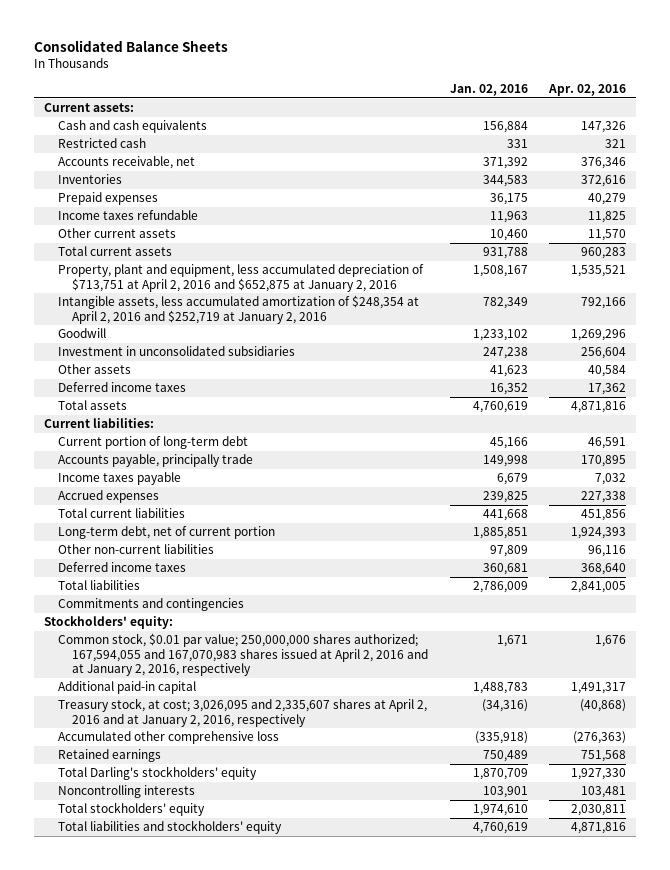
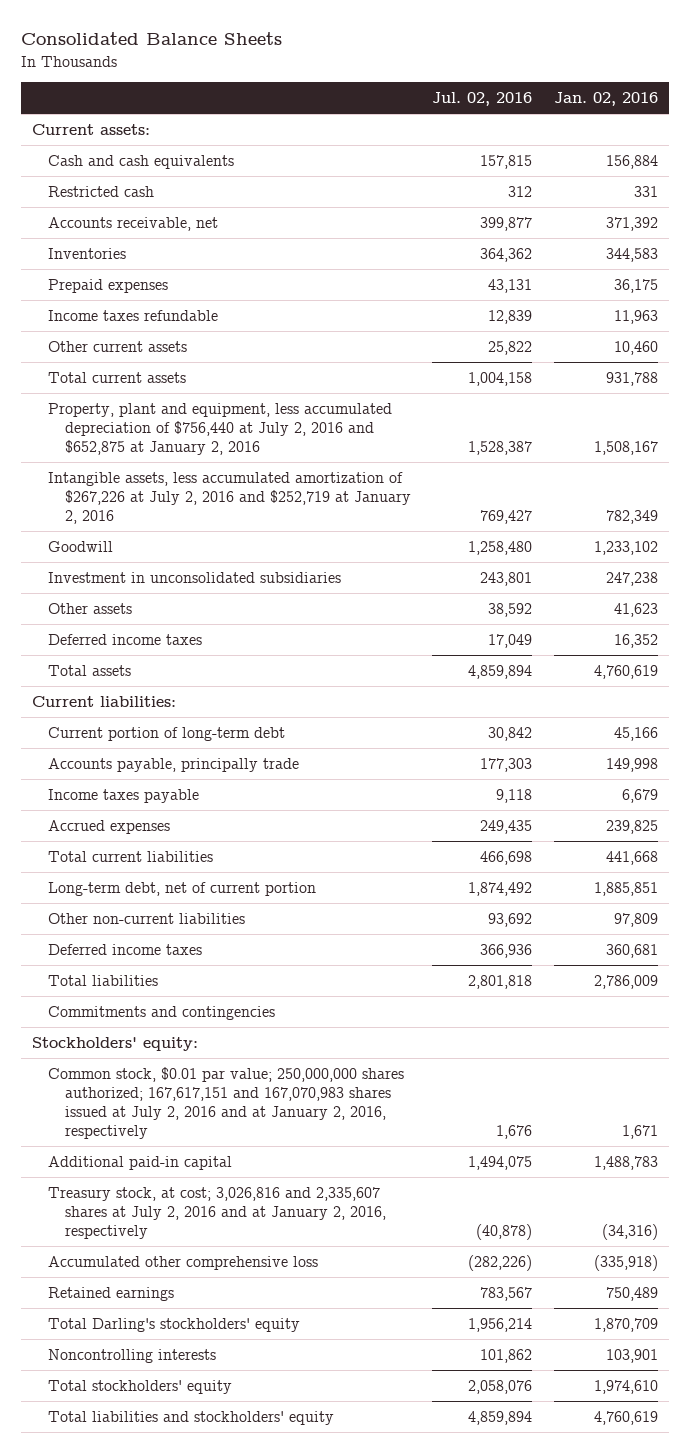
[547,84,626,97] Apr. 02, 2016 -> none
none -> [432,92,533,107] Jul. 02, 2016
[58,264,425,292] Property, plant and equipment, less accumulated depreciation of $713,751 at April 2, 2016 and $652,875 at January 2, 2016 -> [48,402,393,456] Property, plant and equipment, less accumulated depreciation of $756,440 at July 2, 2016 and $652,875 at January 2, 2016
[58,295,420,324] Intangible assets, less accumulated amortization of $248,354 at April 2, 2016 and $252,719 at January 2, 2016 -> [48,471,411,525] Intangible assets, less accumulated amortization of $267,226 at July 2, 2016 and $252,719 at January 2, 2016
[58,633,429,677] Common stock, $0.01 par value; 250,000,000 shares authorized; 167,594,055 and 167,070,983 shares issued at April 2, 2016 and at January 2, 2016, respectively -> [48,1066,405,1140] Common stock, $0.01 par value; 250,000,000 shares authorized; 167,617,151 and 167,070,983 shares issued at July 2, 2016 and at January 2, 2016, respectively
[58,698,428,727] Treasury stock, at cost; 3,026,095 and 2,335,607 shares at April 2, 2016 and at January 2, 2016, respectively -> [48,1186,386,1240] Treasury stock, at cost; 3,026,816 and 2,335,607 shares at July 2, 2016 and at January 2, 2016, respectively

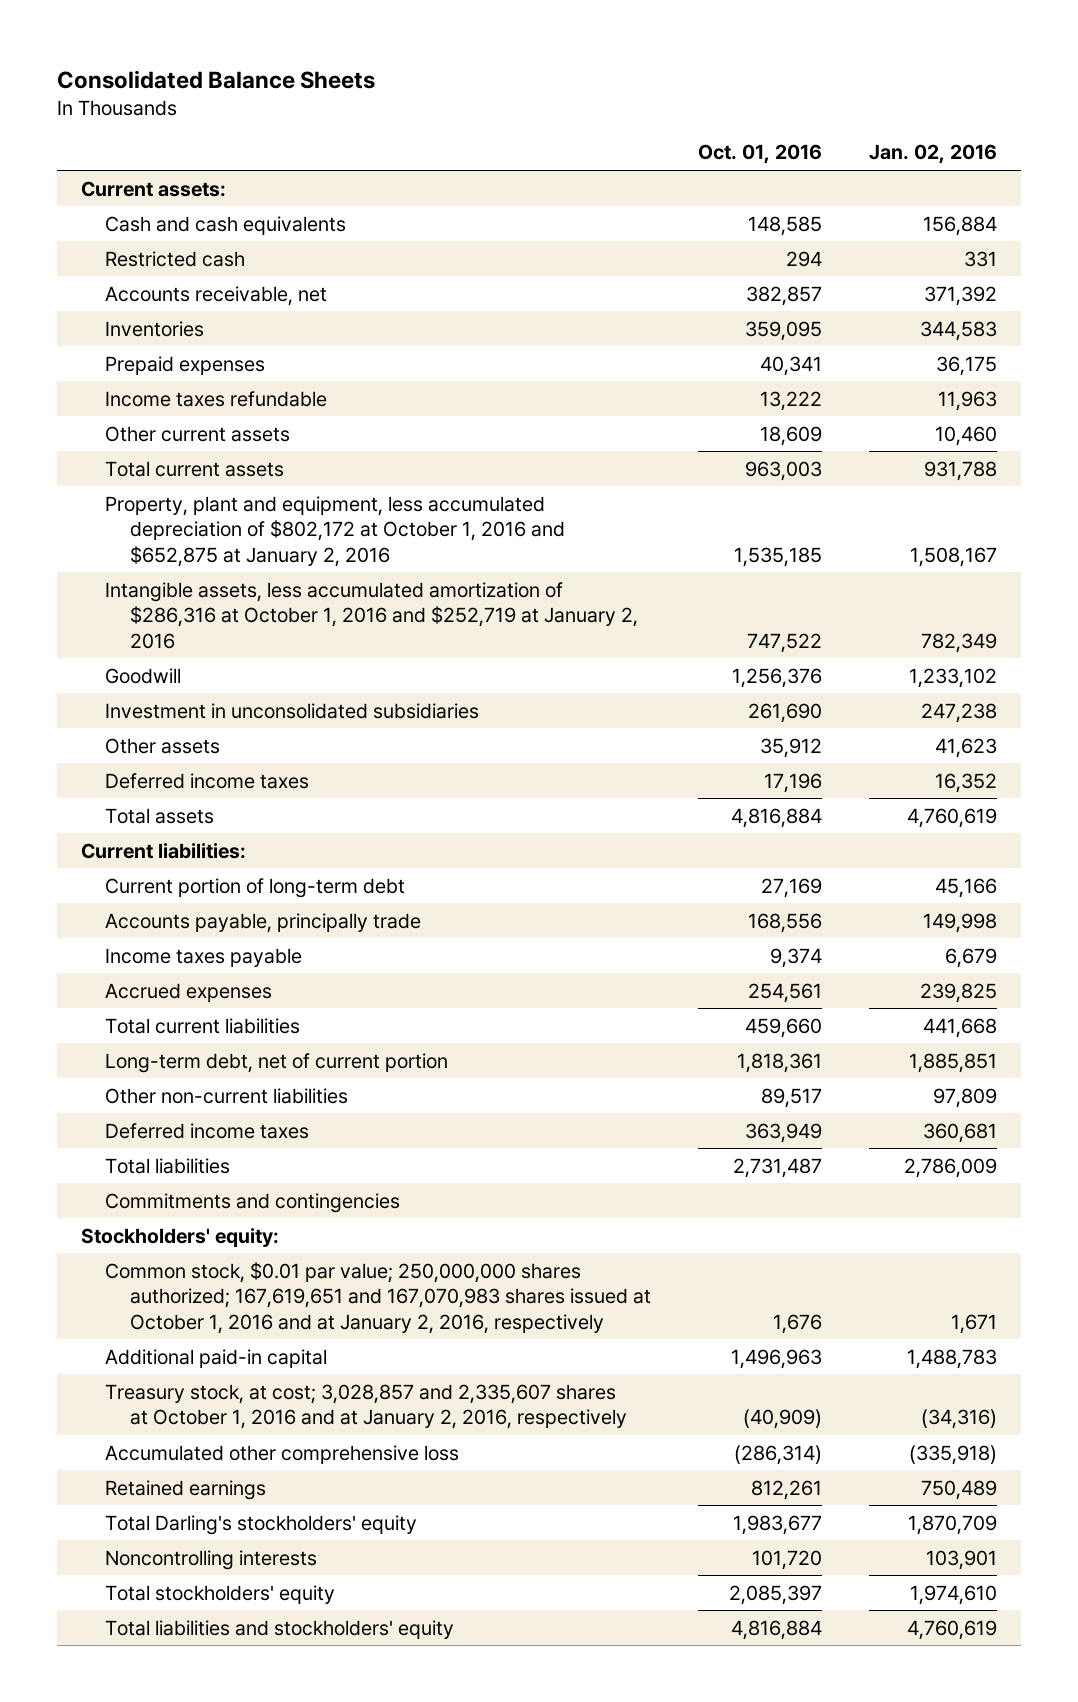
[432,92,533,107] Jul. 02, 2016 -> none
none -> [698,144,823,165] Oct. 01, 2016
[48,402,393,456] Property, plant and equipment, less accumulated depreciation of $756,440 at July 2, 2016 and $652,875 at January 2, 2016 -> [105,495,565,567] Property, plant and equipment, less accumulated depreciation of $802,172 at October 1, 2016 and $652,875 at January 2, 2016
[48,471,411,525] Intangible assets, less accumulated amortization of $267,226 at July 2, 2016 and $252,719 at January 2, 2016 -> [105,581,638,649] Intangible assets, less accumulated amortization of $286,316 at October 1, 2016 and $252,719 at January 2, 2016
[48,1066,405,1140] Common stock, $0.01 par value; 250,000,000 shares authorized; 167,617,151 and 167,070,983 shares issued at July 2, 2016 and at January 2, 2016, respectively -> [105,1261,651,1334] Common stock, $0.01 par value; 250,000,000 shares authorized; 167,619,651 and 167,070,983 shares issued at October 1, 2016 and at January 2, 2016, respectively
[48,1186,386,1240] Treasury stock, at cost; 3,026,816 and 2,335,607 shares at July 2, 2016 and at January 2, 2016, respectively -> [105,1383,627,1430] Treasury stock, at cost; 3,028,857 and 2,335,607 shares at October 1, 2016 and at January 2, 2016, respectively

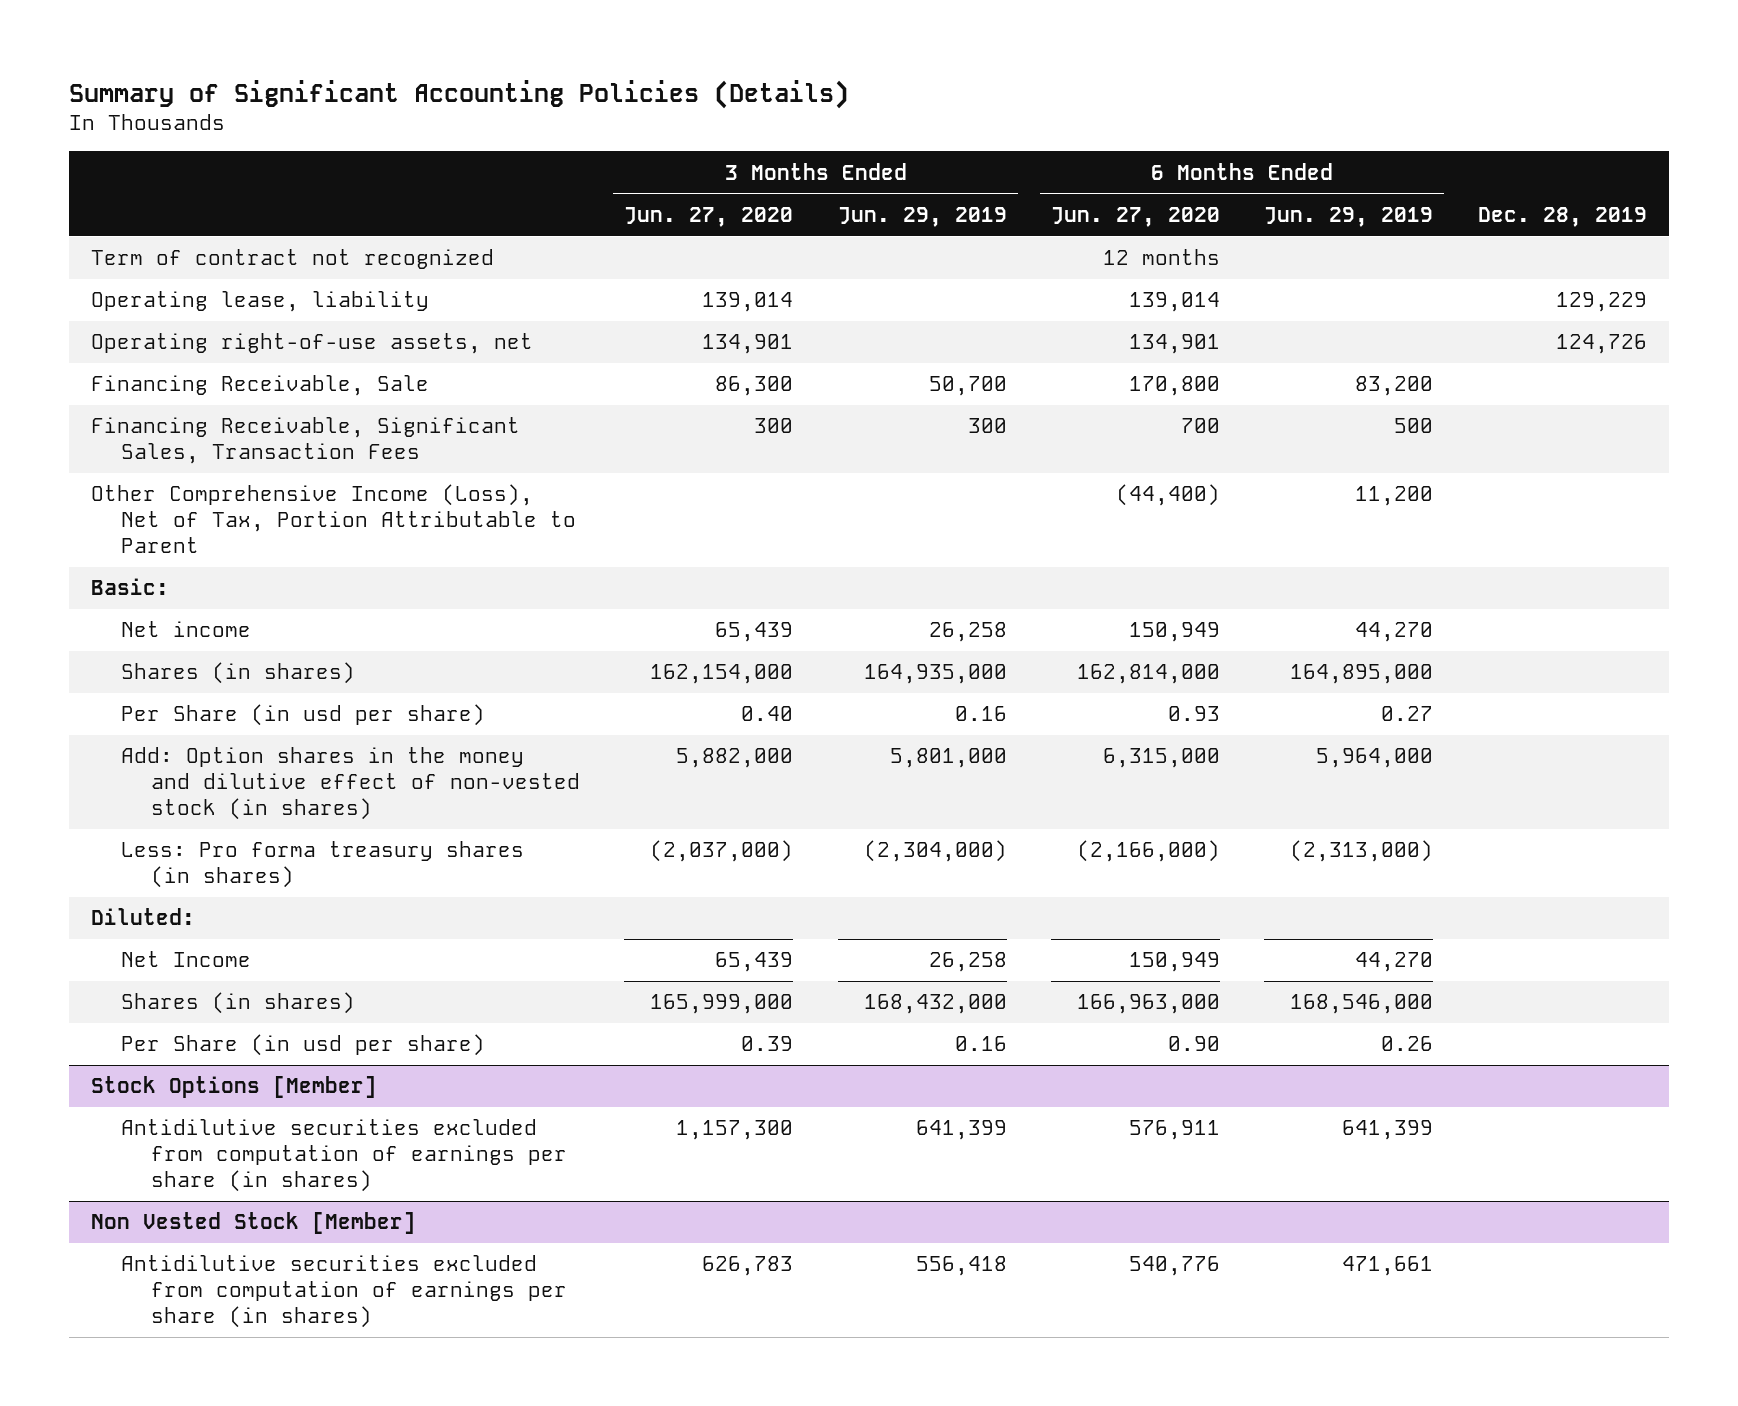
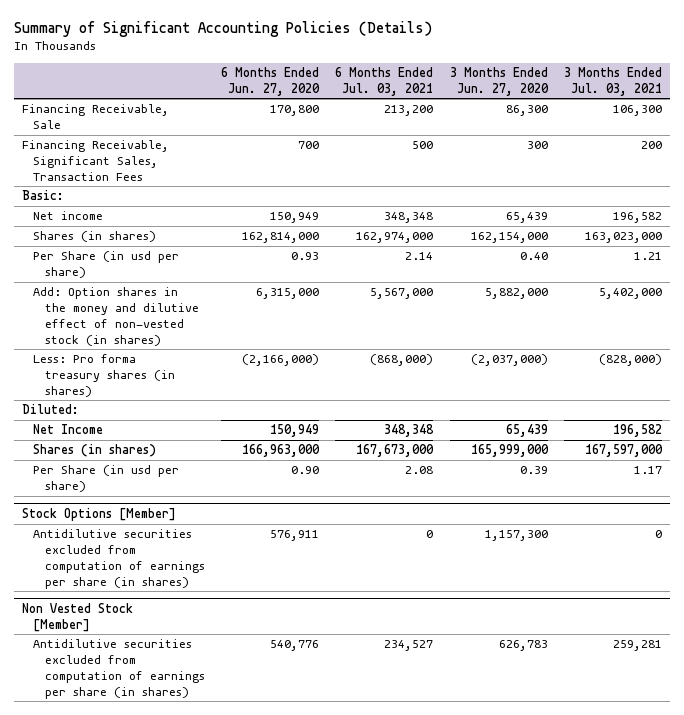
[837,207,1007,228] Jun. 29, 2019 -> none
[1264,207,1434,228] Jun. 29, 2019 -> none
[1477,207,1647,228] Dec. 28, 2019 -> none
none -> [335,66,434,96] 6 Months Ended Jul. 03, 2021
none -> [564,66,663,96] 3 Months Ended Jul. 03, 2021
[90,249,494,270] Term of contract not recognized -> none
[90,291,429,313] Operating lease, liability -> none
[90,333,533,355] Operating right-of-use assets, net -> none
[90,484,576,554] Other Comprehensive Income (Loss), Net of Tax, Portion Attributable to Parent -> none

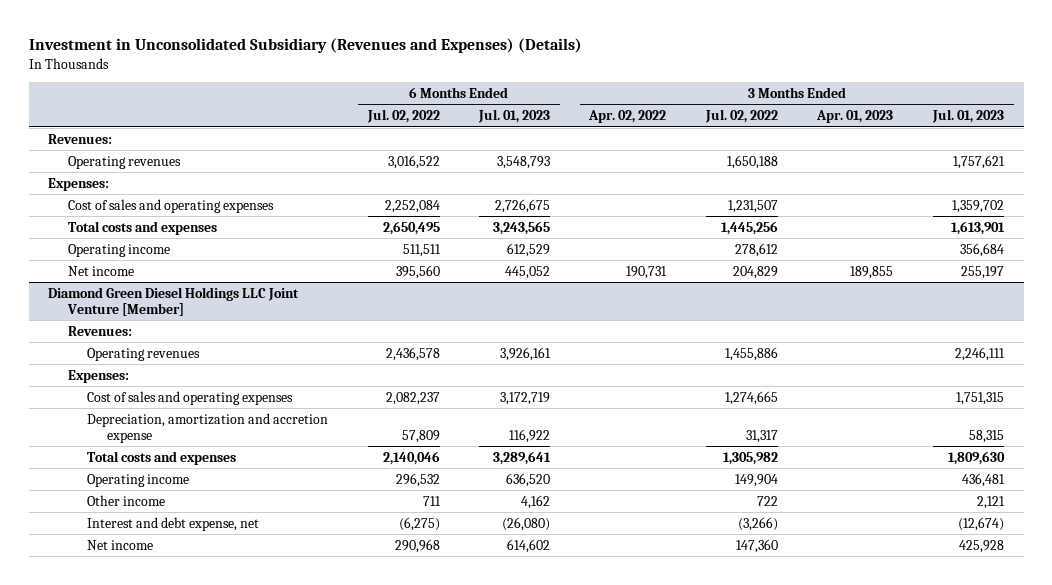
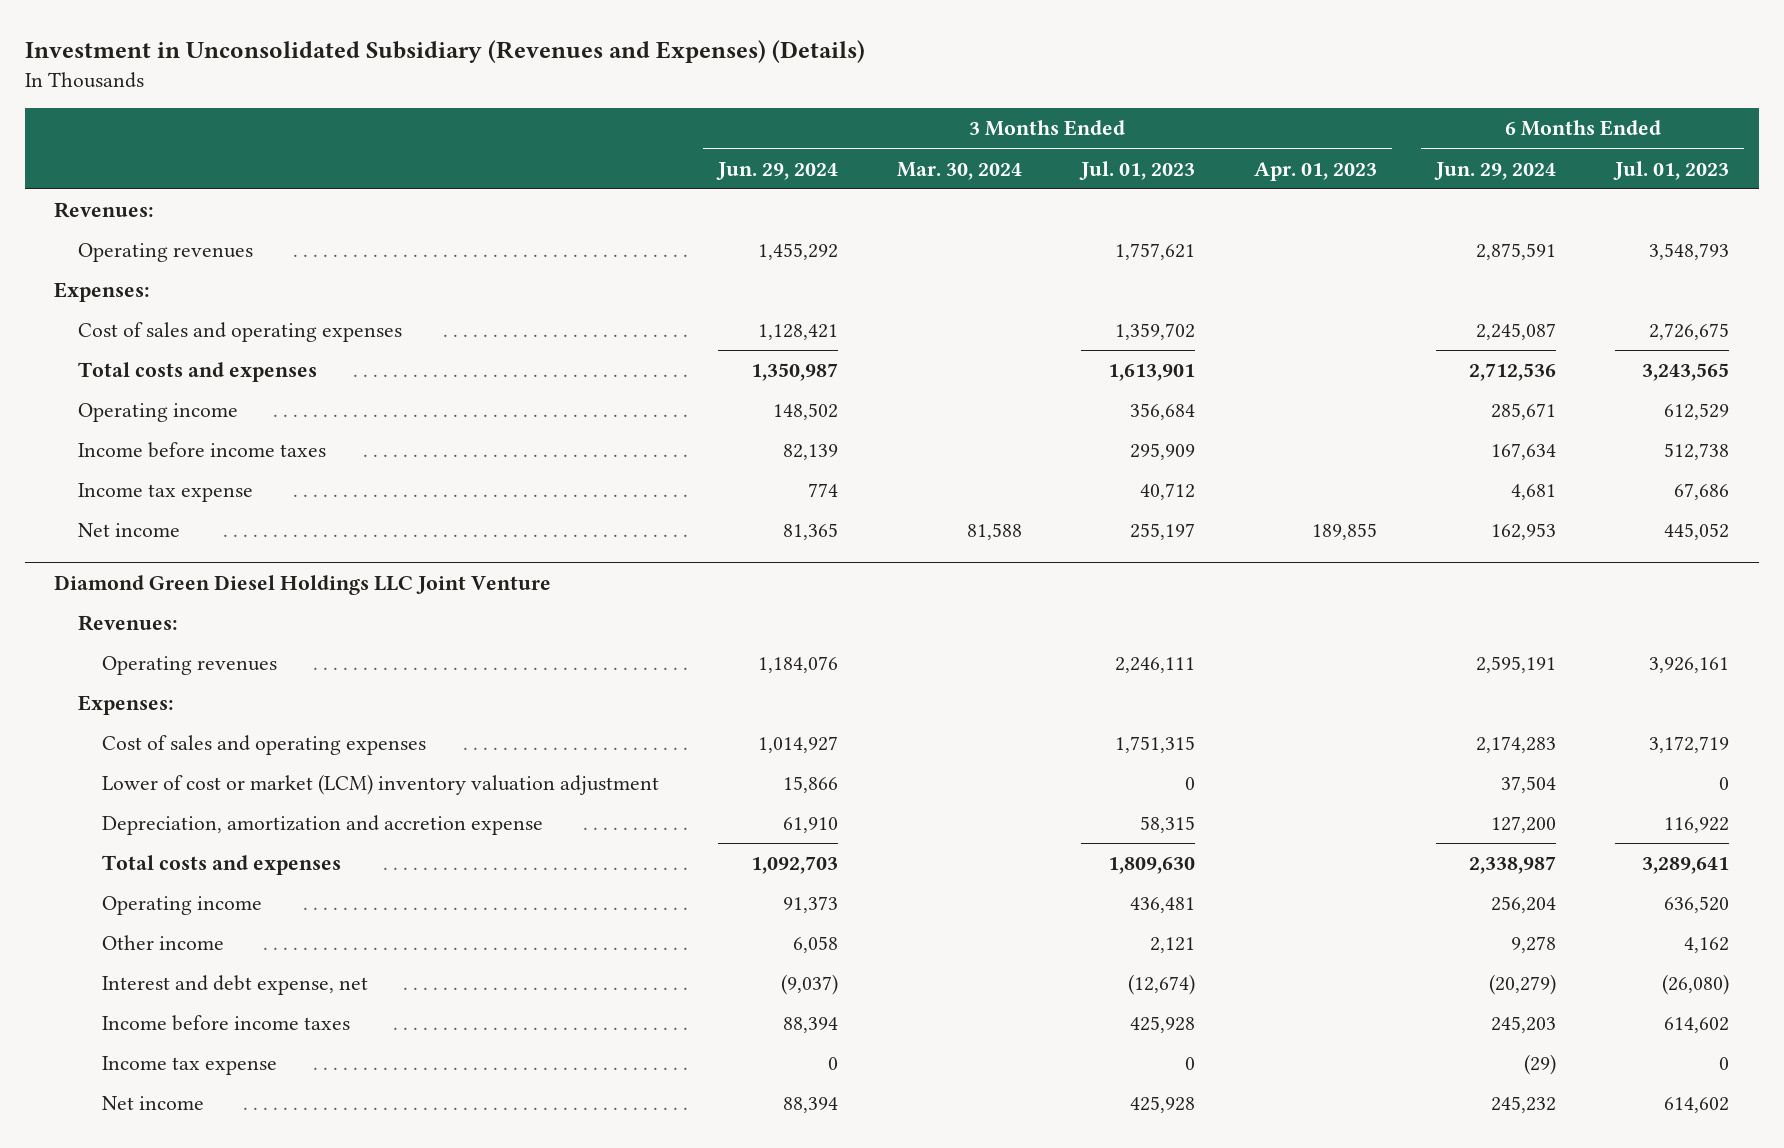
[366,109,440,124] Jul. 02, 2022 -> none
[588,110,667,124] Apr. 02, 2022 -> none
[704,109,778,124] Jul. 02, 2022 -> none
none -> [715,161,838,180] Jun. 29, 2024
none -> [896,161,1022,180] Mar. 30, 2024
none -> [1434,161,1557,180] Jun. 29, 2024
none -> [78,442,327,459] Income before income taxes
none -> [78,483,254,503] Income tax expense
[48,286,300,316] Diamond Green Diesel Holdings LLC Joint Venture [Member] -> [54,574,552,595] Diamond Green Diesel Holdings LLC Joint Venture
none -> [101,774,659,796] Lower of cost or market (LCM) inventory valuation adjustment
none -> [101,1015,350,1032] Income before income taxes
none -> [101,1056,277,1076] Income tax expense

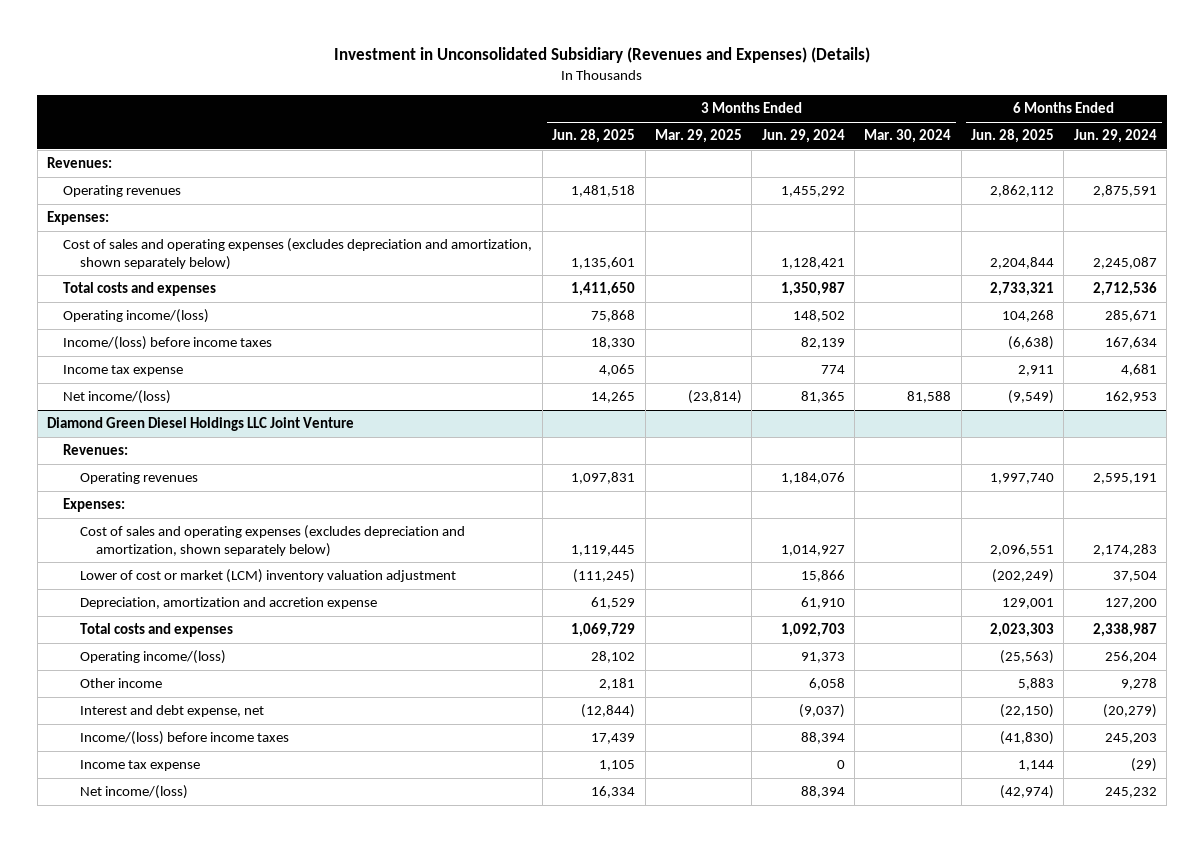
[1078,160,1195,180] Jul. 01, 2023 -> none
[1254,161,1378,181] Apr. 01, 2023 -> none
[1613,160,1730,180] Jul. 01, 2023 -> none
none -> [552,129,636,144] Jun. 28, 2025
none -> [654,129,742,144] Mar. 29, 2025
none -> [970,129,1054,144] Jun. 28, 2025
[78,322,403,343] Cost of sales and operating expenses -> [63,238,533,270] Cost of sales and operating expenses (excludes depreciation and amortization, shown separately below)
[78,403,239,423] Operating income -> [63,309,210,324] Operating income/(loss)
[78,442,327,459] Income before income taxes -> [63,336,273,351] Income/(loss) before income taxes
[78,523,181,538] Net income -> [63,390,172,405] Net income/(loss)
[101,735,426,756] Cost of sales and operating expenses -> [79,525,465,557] Cost of sales and operating expenses (excludes depreciation and amortization, shown separately below)
[101,896,262,916] Operating income -> [79,650,226,665] Operating income/(loss)
[101,1015,350,1032] Income before income taxes -> [79,731,289,746] Income/(loss) before income taxes
[101,1096,204,1111] Net income -> [79,785,188,800] Net income/(loss)

